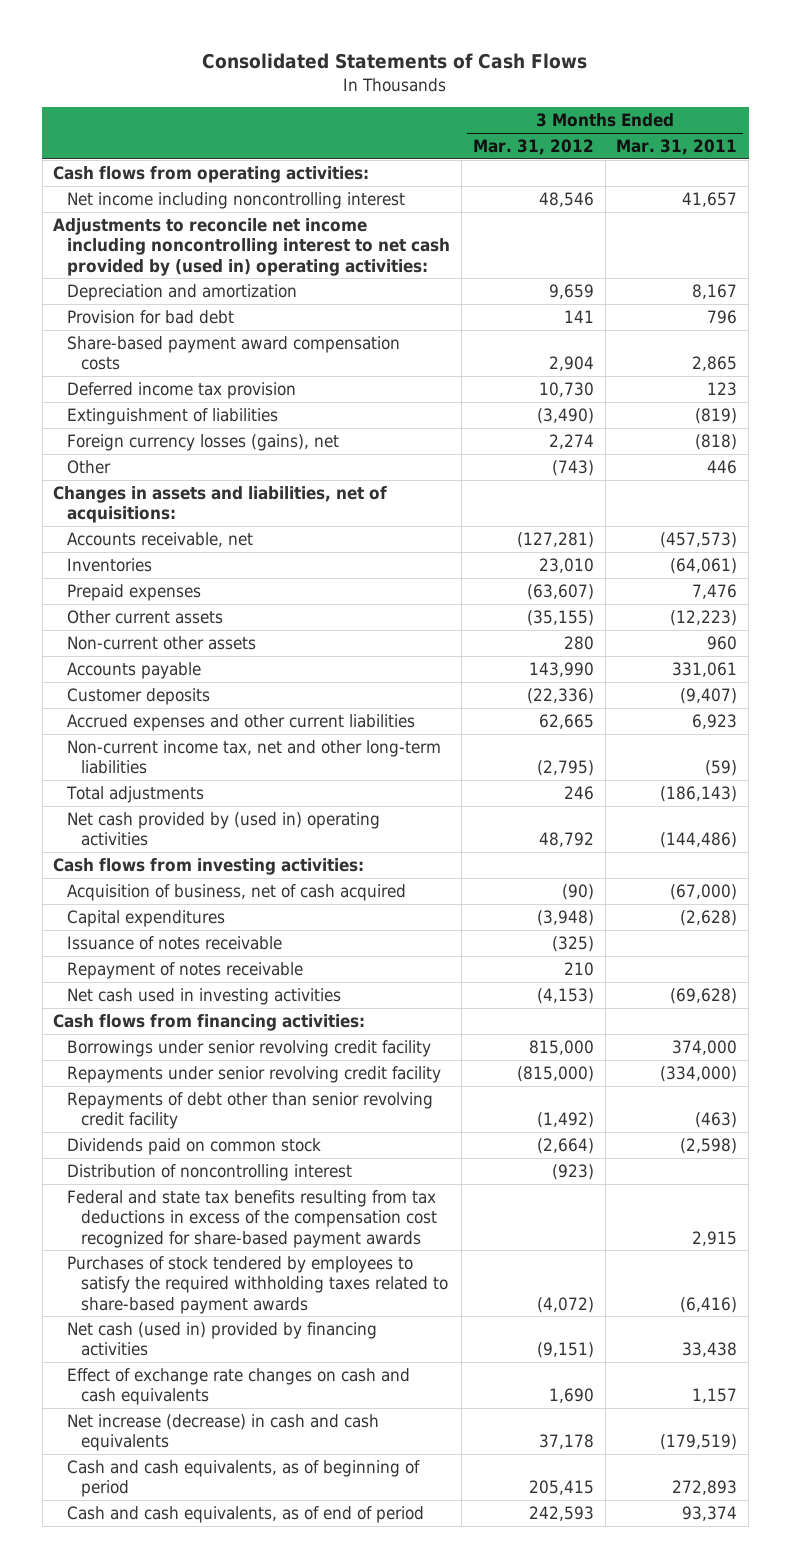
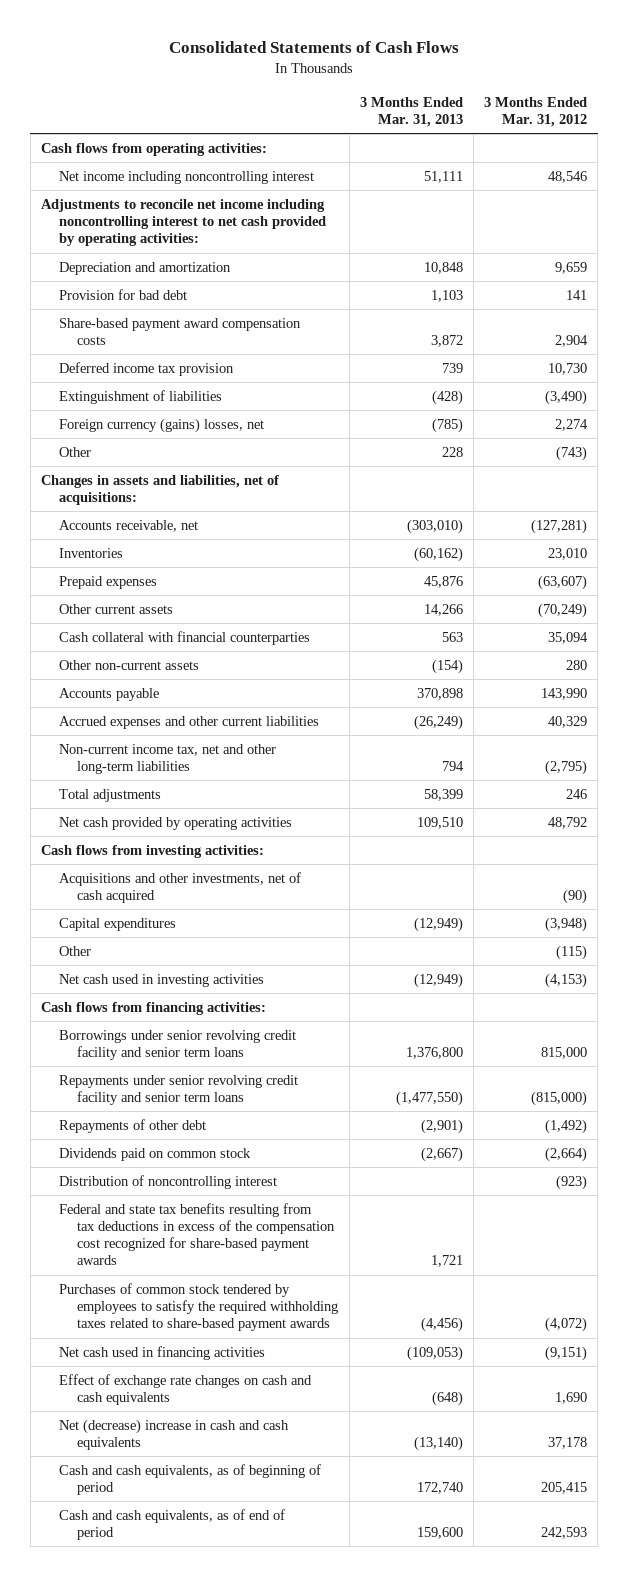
[616,138,738,155] Mar. 31, 2011 -> none
none -> [359,96,463,127] 3 Months Ended Mar. 31, 2013
[53,217,451,276] Adjustments to reconcile net income including noncontrolling interest to net cash provided by (used in) operating activities: -> [41,198,327,247] Adjustments to reconcile net income including noncontrolling interest to net cash provided by operating activities:
[67,433,340,451] Foreign currency losses (gains), net -> [59,417,265,433] Foreign currency (gains) losses, net
[526,609,594,626] (35,155) -> [538,602,588,618] (70,249)
none -> [59,630,311,645] Cash collateral with financial counterparties
[67,635,257,650] Non-current other assets -> [59,659,200,670] Other non-current assets
[67,687,211,705] Customer deposits -> none
[538,713,594,729] 62,665 -> [548,715,588,728] 40,329
[67,811,381,847] Net cash provided by (used in) operating activities -> [59,816,293,830] Net cash provided by operating activities
[67,883,407,901] Acquisition of business, net of cash acquired -> [59,871,302,904] Acquisitions and other investments, net of cash acquired
[67,935,283,950] Issuance of notes receivable -> none
[67,961,304,979] Repayment of notes receivable -> none
none -> [59,945,92,956] Other
[67,1039,432,1057] Borrowings under senior revolving credit facility -> [59,1029,297,1061] Borrowings under senior revolving credit facility and senior term loans
[67,1065,442,1083] Repayments under senior revolving credit facility -> [59,1074,299,1106] Repayments under senior revolving credit facility and senior term loans
[67,1091,434,1130] Repayments of debt other than senior revolving credit facility -> [59,1118,207,1133] Repayments of other debt
[67,1255,449,1314] Purchases of stock tendered by employees to satisfy the required withholding taxes related to share-based payment awards -> [59,1282,339,1332] Purchases of common stock tendered by employees to satisfy the required withholding taxes related to share-based payment awards
[67,1321,378,1357] Net cash (used in) provided by financing activities -> [59,1345,266,1360] Net cash used in financing activities
[67,1413,380,1452] Net increase (decrease) in cash and cash equivalents -> [59,1418,290,1451] Net (decrease) increase in cash and cash equivalents

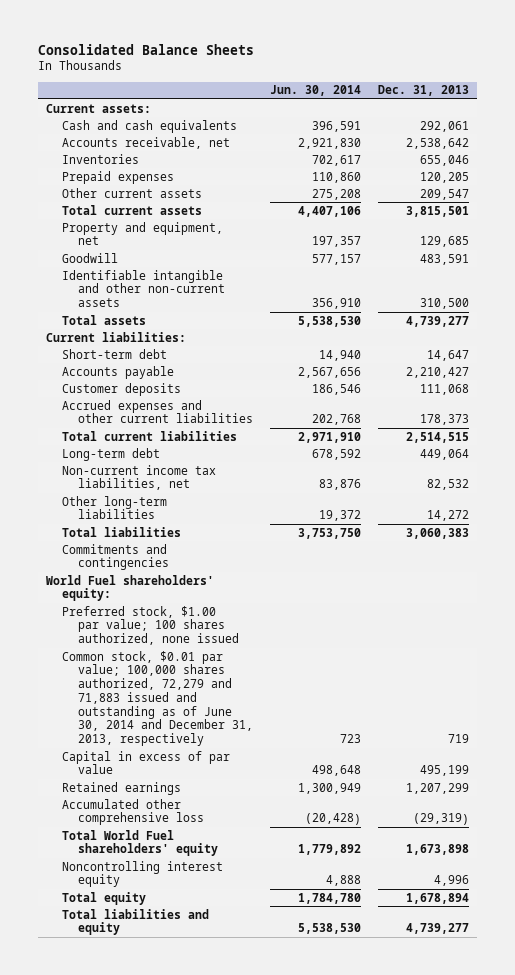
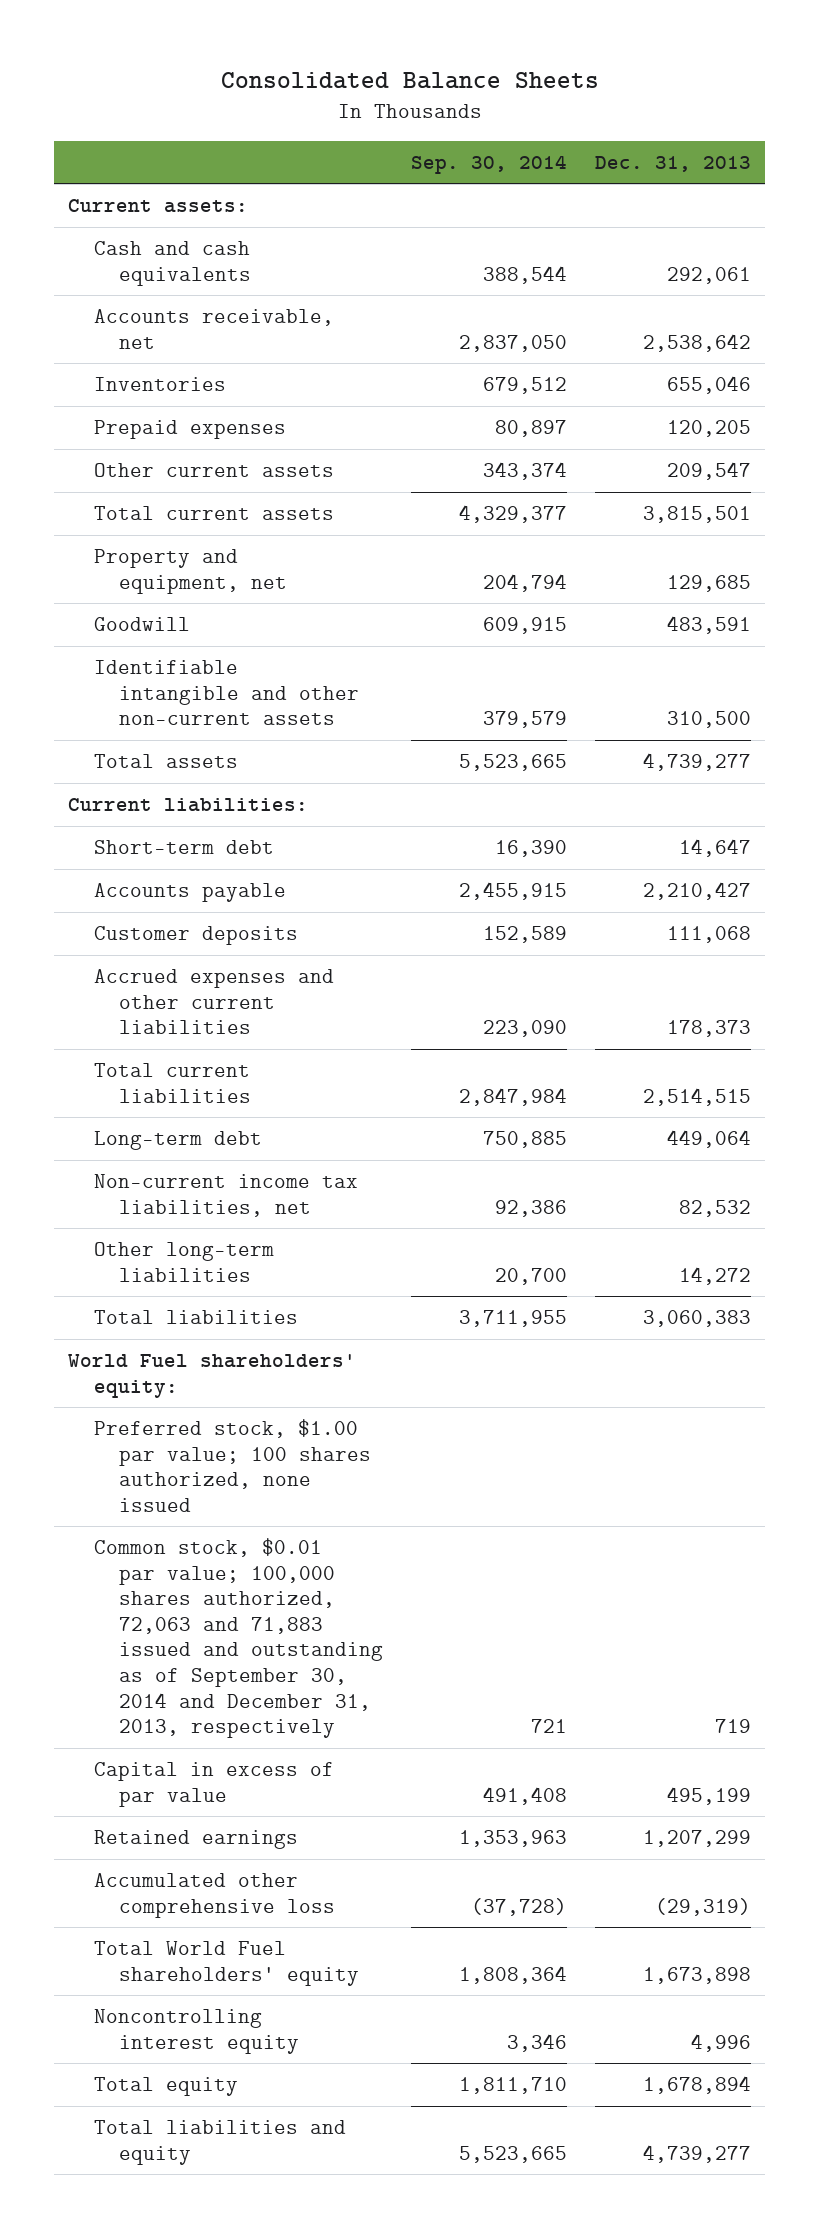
[269,85,361,97] Jun. 30, 2014 -> none
none -> [411,154,568,174] Sep. 30, 2014
[61,543,169,571] Commitments and contingencies -> none
[61,650,253,747] Common stock, $0.01 par value; 100,000 shares authorized, 72,279 and 71,883 issued and outstanding as of June 30, 2014 and December 31, 2013, respectively -> [93,1538,384,1739] Common stock, $0.01 par value; 100,000 shares authorized, 72,063 and 71,883 issued and outstanding as of September 30, 2014 and December 31, 2013, respectively

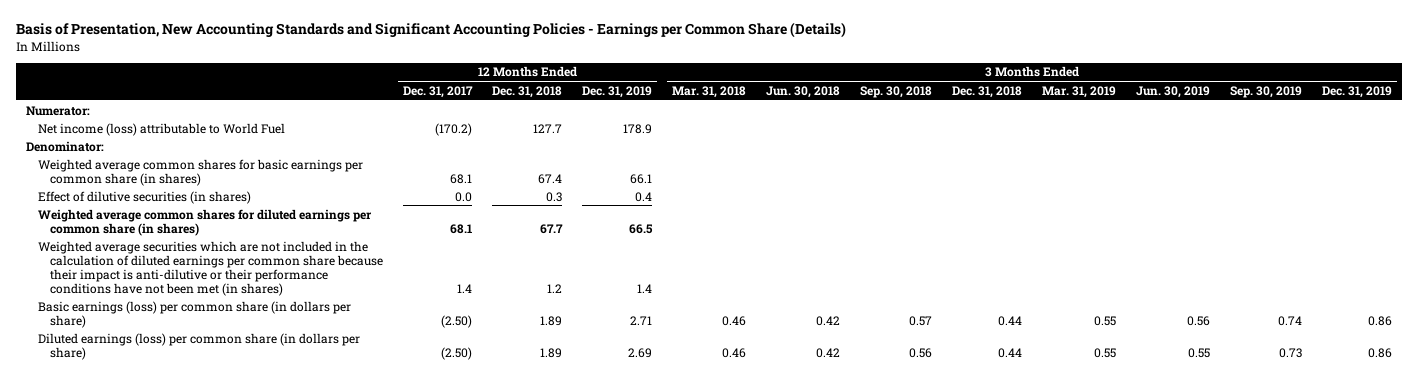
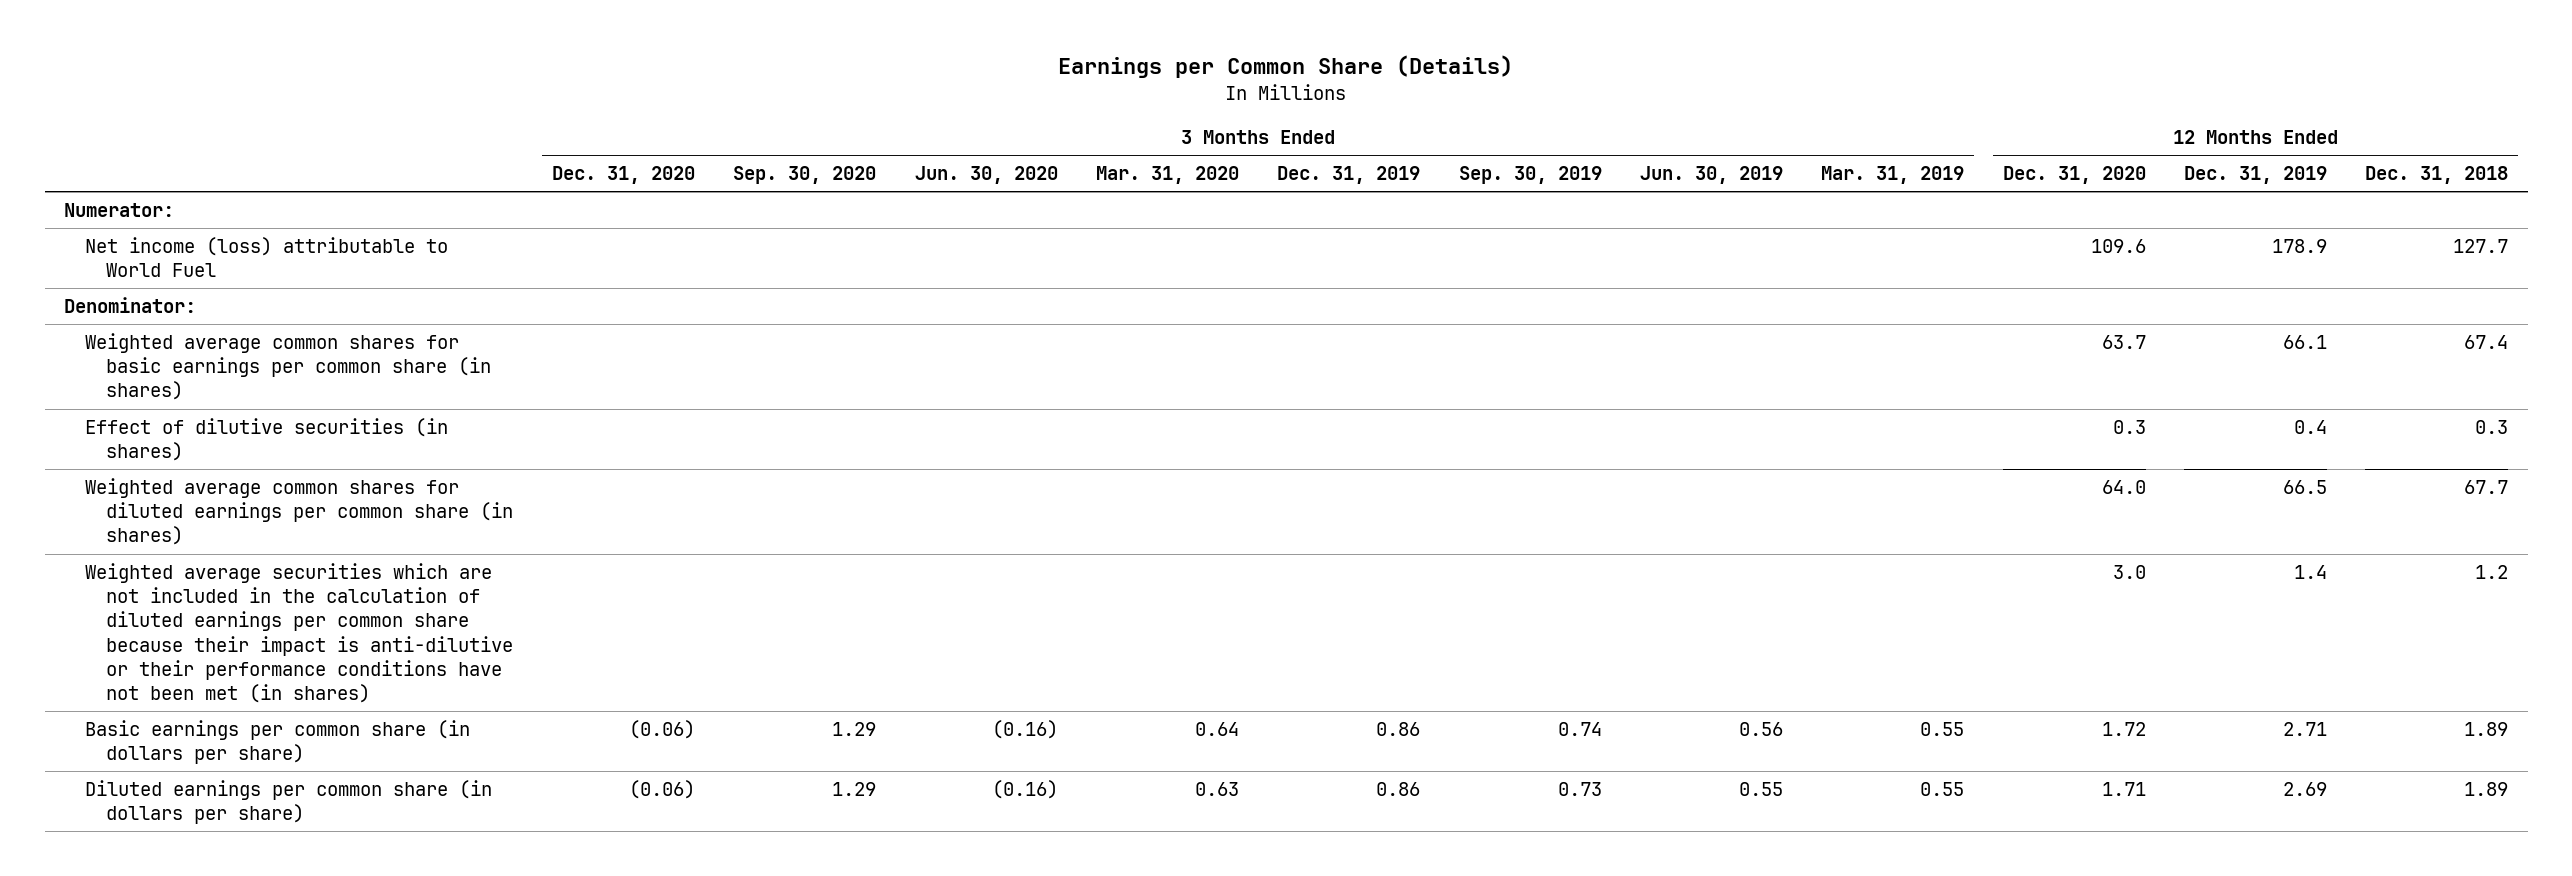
[15,22,846,39] Basis of Presentation, New Accounting Standards and Significant Accounting Policies - Earnings per Common Share (Details) -> [1058,55,1514,79] Earnings per Common Share (Details)
[403,85,474,98] Dec. 31, 2017 -> none
[672,85,747,98] Mar. 31, 2018 -> none
[766,85,841,98] Jun. 30, 2018 -> none
[860,85,933,98] Sep. 30, 2018 -> none
[952,85,1023,98] Dec. 31, 2018 -> none
none -> [551,166,695,185] Dec. 31, 2020
none -> [733,166,877,185] Sep. 30, 2020
none -> [914,166,1058,185] Jun. 30, 2020
none -> [1095,166,1239,185] Mar. 31, 2020
none -> [2002,166,2146,185] Dec. 31, 2020
[38,300,352,328] Basic earnings (loss) per common share (in dollars per share) -> [85,720,471,765] Basic earnings per common share (in dollars per share)
[38,332,361,360] Diluted earnings (loss) per common share (in dollars per share) -> [85,780,493,825] Diluted earnings per common share (in dollars per share)

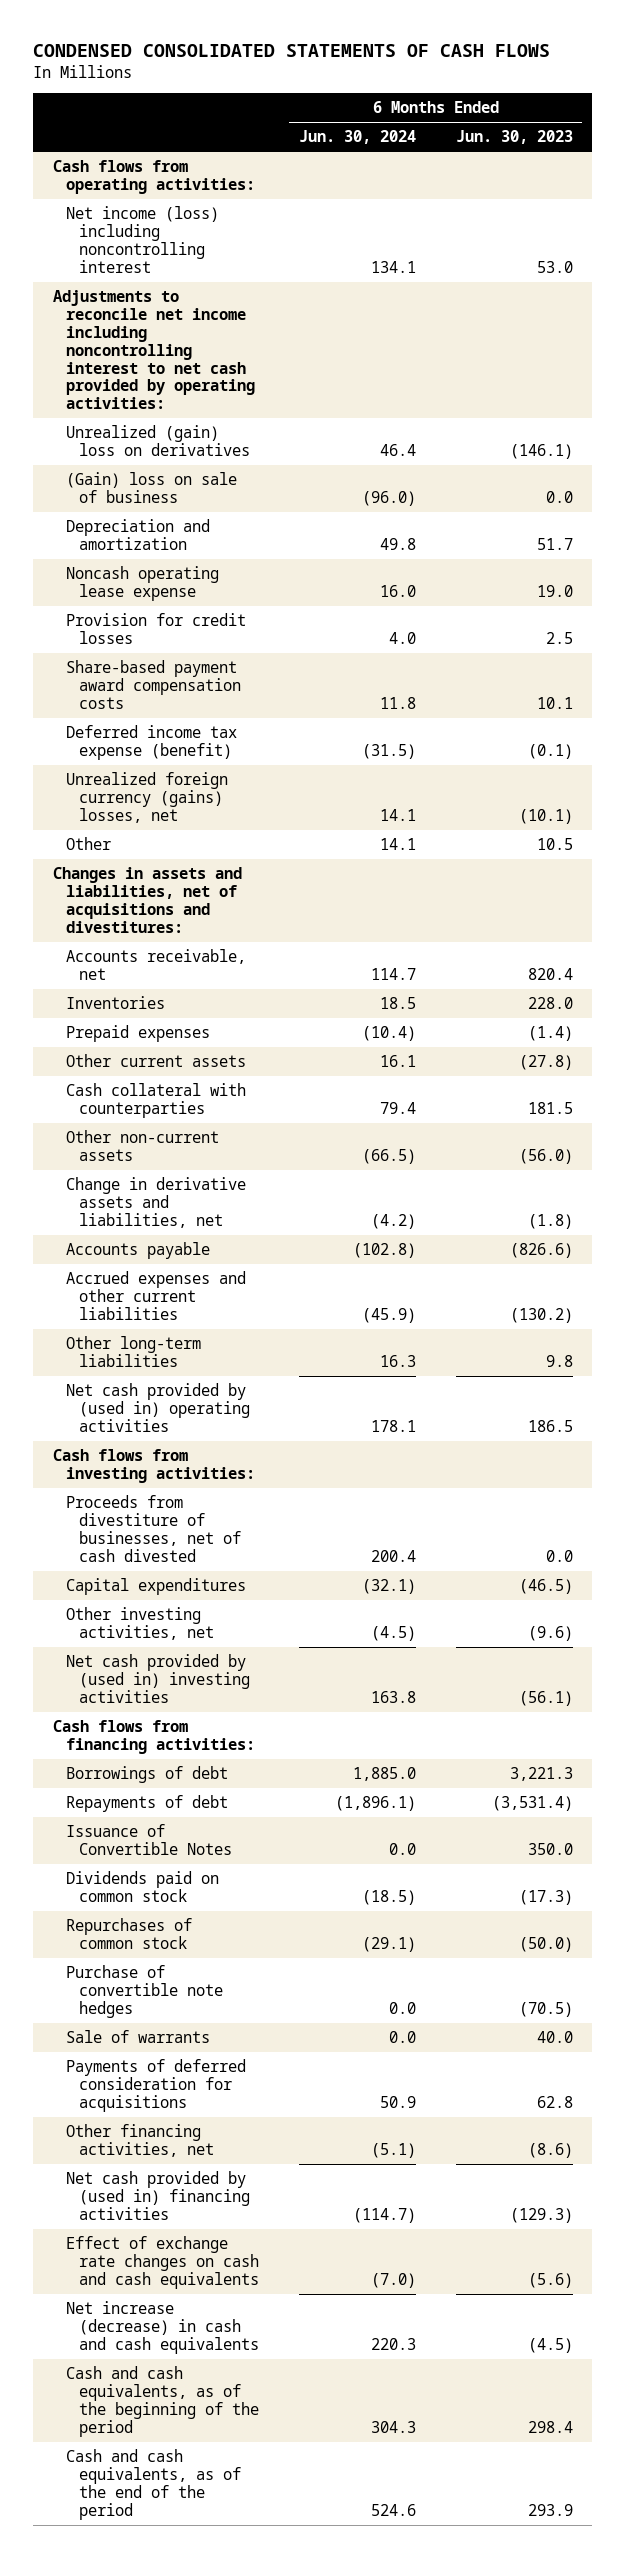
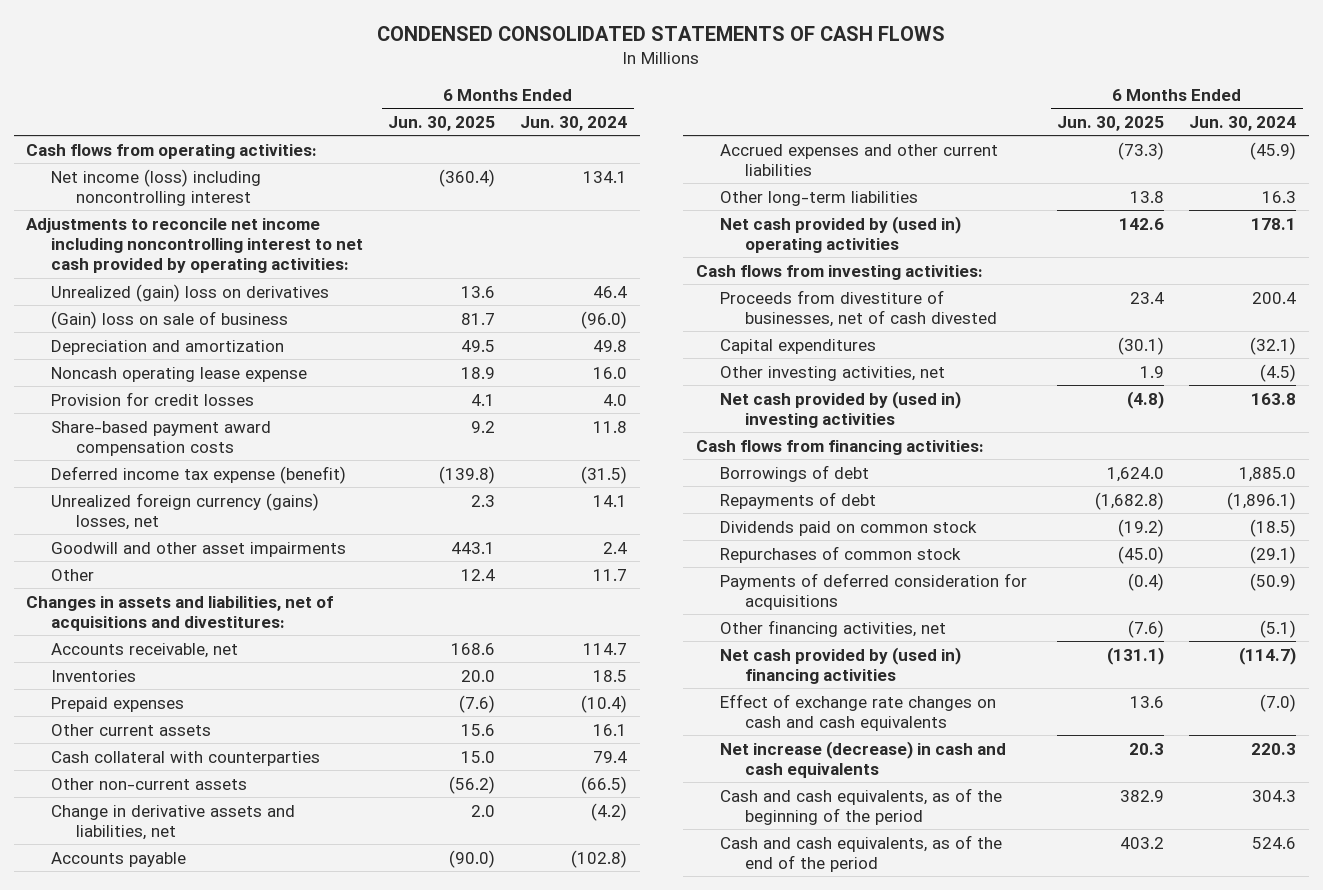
[455,130,573,145] Jun. 30, 2023 -> none
none -> [388,115,496,131] Jun. 30, 2025
none -> [51,541,347,557] Goodwill and other asset impairments
[379,838,416,851] 14.1 -> [593,568,628,581] 11.7
[65,1824,232,1855] Issuance of Convertible Notes -> none
[65,1965,223,2018] Purchase of convertible note hedges -> none
[65,2030,210,2044] Sale of warrants -> none
[379,2095,416,2108] 50.9 -> [1250,572,1297,591] (50.9)

